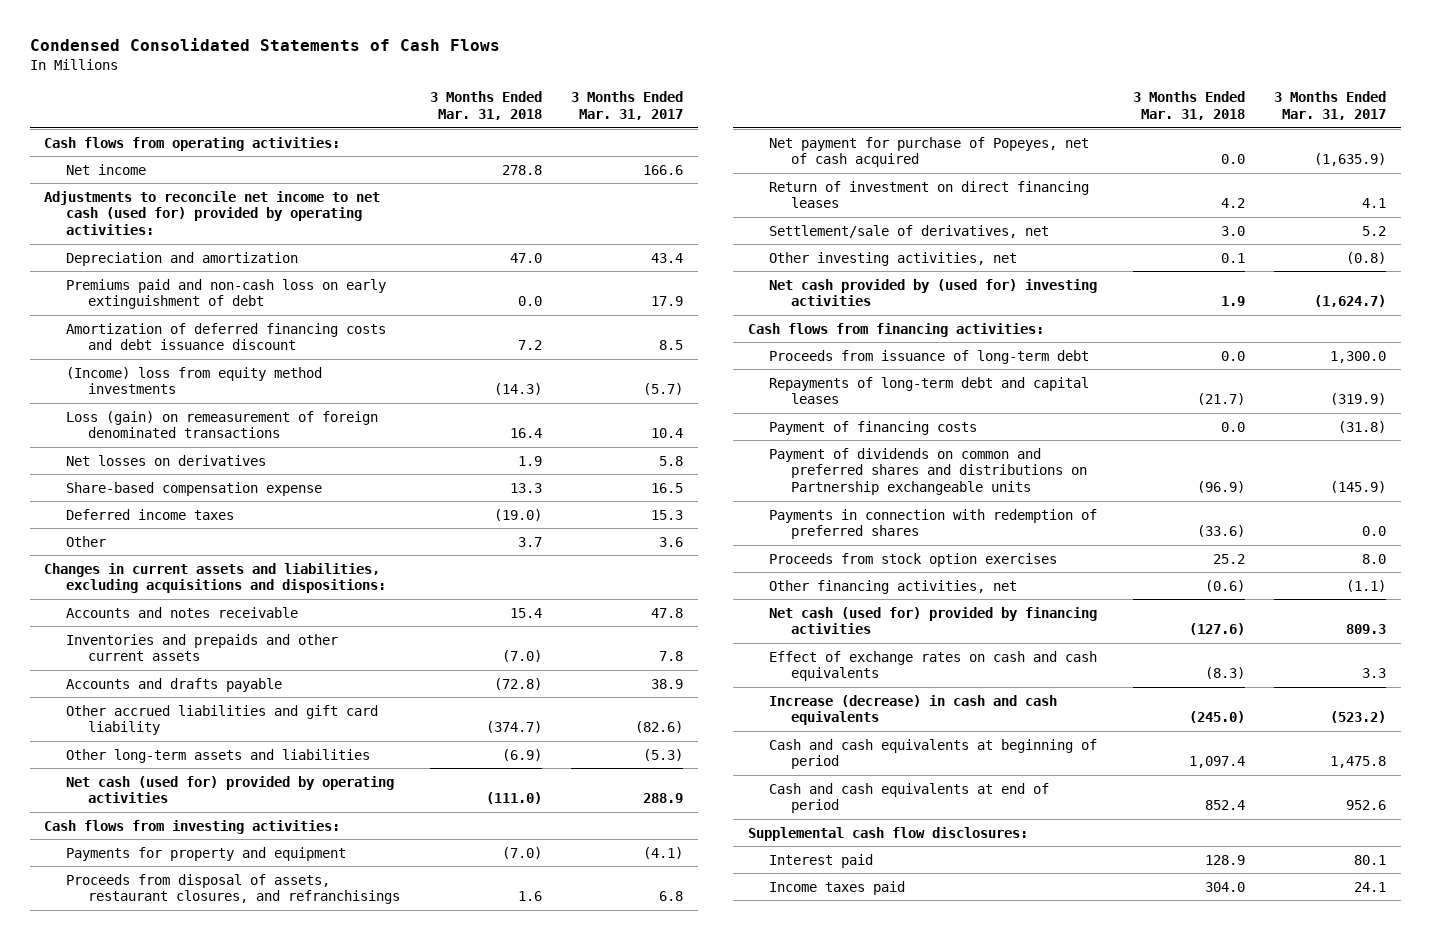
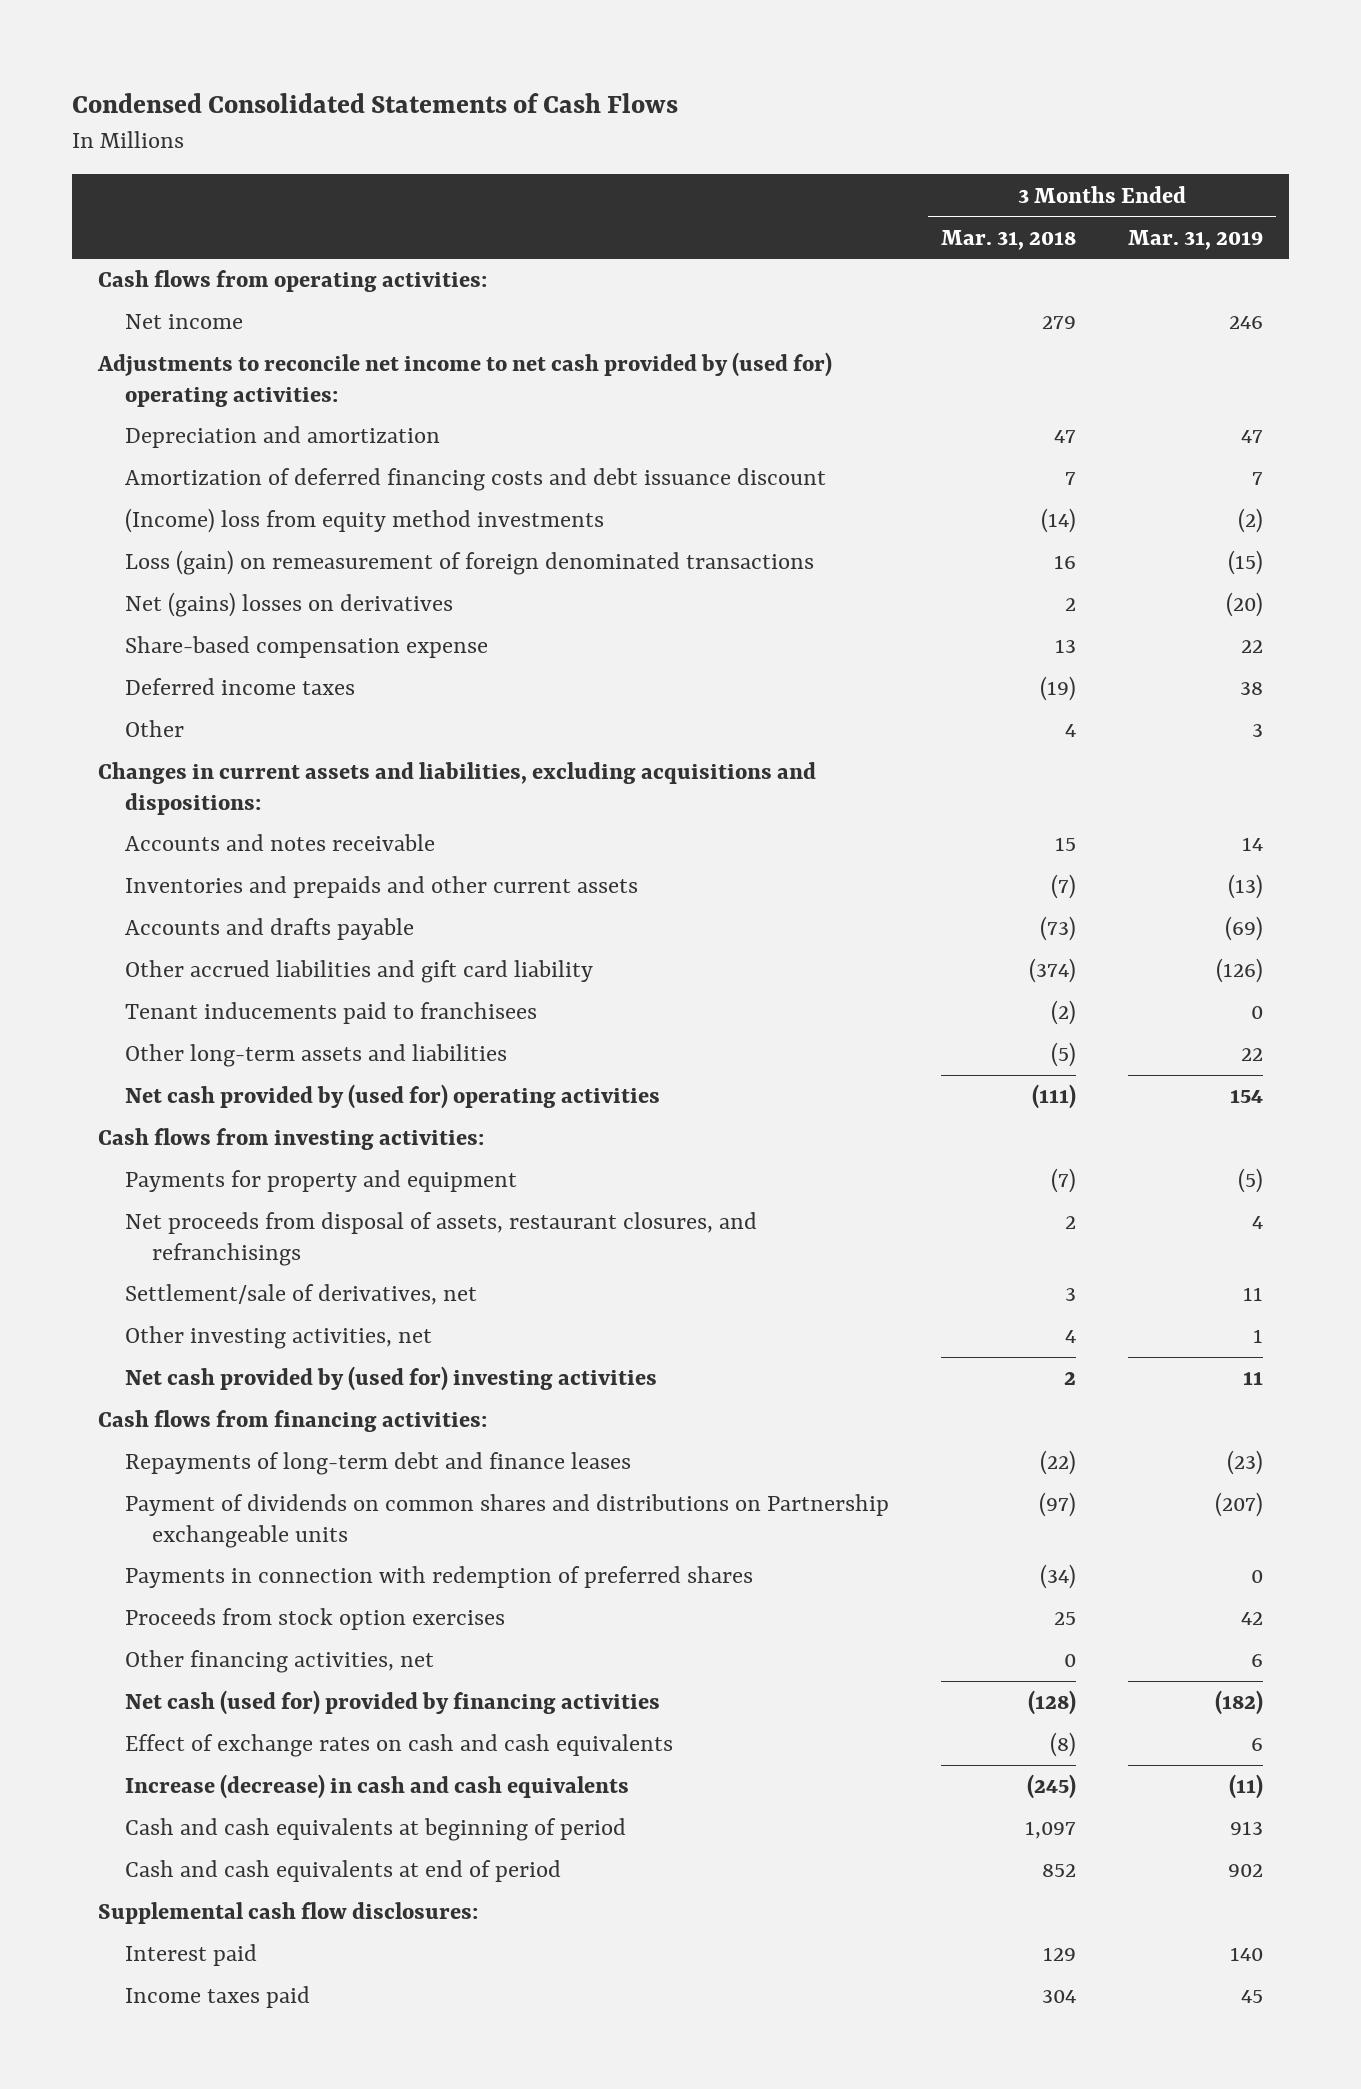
[571,91,684,121] 3 Months Ended Mar. 31, 2017 -> none
none -> [1128,229,1264,250] Mar. 31, 2019
[66,278,387,310] Premiums paid and non-cash loss on early extinguishment of debt -> none
[501,164,542,175] 278.8 -> [1042,316,1077,330] 279
[44,190,381,236] Adjustments to reconcile net income to net cash (used for) provided by operating activities: -> [97,352,833,407] Adjustments to reconcile net income to net cash provided by (used for) operating activities:
[509,252,542,263] 47.0 -> [1054,430,1077,444] 47
[517,340,542,351] 7.2 -> [1065,472,1077,486] 7
[493,383,542,396] (14.3) -> [1041,508,1077,534] (14)
[509,428,542,439] 16.4 -> [1054,555,1077,570] 16
[66,454,267,466] Net losses on derivatives -> [125,592,454,618] Net (gains) losses on derivatives
[517,455,542,466] 1.9 -> [1065,598,1077,612] 2
[509,482,542,493] 13.3 -> [1055,639,1077,654] 13
[493,508,542,521] (19.0) -> [1040,676,1077,702] (19)
[517,536,542,547] 3.7 -> [1065,724,1077,738] 4
[509,607,542,618] 15.4 -> [1055,837,1077,852] 15
[501,650,542,663] (7.0) -> [1051,874,1077,900] (7)
[493,677,542,690] (72.8) -> [1040,916,1077,942] (73)
[485,721,542,734] (374.7) -> [1029,958,1077,984] (374)
none -> [125,1002,538,1025] Tenant inducements paid to franchisees
[501,748,542,761] (6.9) -> [1051,1042,1077,1068] (5)
[66,775,395,804] Net cash (used for) provided by operating activities -> [125,1084,661,1110] Net cash provided by (used for) operating activities
[485,792,542,805] (111.0) -> [1032,1084,1077,1110] (111)
[769,136,1090,168] Net payment for purchase of Popeyes, net of cash acquired -> none
[769,180,1090,209] Return of investment on direct financing leases -> none
[501,846,542,859] (7.0) -> [1051,1168,1077,1194] (7)
[66,873,401,905] Proceeds from disposal of assets, restaurant closures, and refranchisings -> [125,1212,758,1266] Net proceeds from disposal of assets, restaurant closures, and refranchisings
[517,891,542,902] 1.6 -> [1065,1216,1077,1230] 2
[1220,225,1245,236] 3.0 -> [1065,1288,1077,1302] 3
[1220,252,1245,263] 0.1 -> [1065,1330,1077,1344] 4
[1220,296,1245,307] 1.9 -> [1064,1372,1077,1386] 2
[769,349,1090,364] Proceeds from issuance of long-term debt -> none
[769,420,978,435] Payment of financing costs -> none
[769,376,1090,405] Repayments of long-term debt and capital leases -> [125,1452,632,1476] Repayments of long-term debt and finance leases
[1196,393,1245,406] (21.7) -> [1040,1450,1077,1476] (22)
[769,447,1088,496] Payment of dividends on common and preferred shares and distributions on Partnership exchangeable units -> [125,1494,890,1548] Payment of dividends on common shares and distributions on Partnership exchangeable units
[1196,481,1245,494] (96.9) -> [1039,1492,1077,1518] (97)
[1196,525,1245,538] (33.6) -> [1040,1564,1077,1590] (34)
[1212,553,1245,564] 25.2 -> [1054,1612,1077,1626] 25
[1204,579,1245,592] (0.6) -> [1064,1654,1077,1668] 0
[1188,623,1245,636] (127.6) -> [1028,1690,1077,1716] (128)
[1204,667,1245,680] (8.3) -> [1050,1732,1077,1758] (8)
[1188,711,1245,724] (245.0) -> [1027,1774,1077,1800] (245)
[1188,756,1245,769] 1,097.4 -> [1025,1821,1077,1840] 1,097
[1204,800,1245,811] 852.4 -> [1042,1864,1077,1878] 852
[1204,854,1245,865] 128.9 -> [1043,1947,1077,1962] 129
[1204,881,1245,892] 304.0 -> [1042,1990,1077,2004] 304

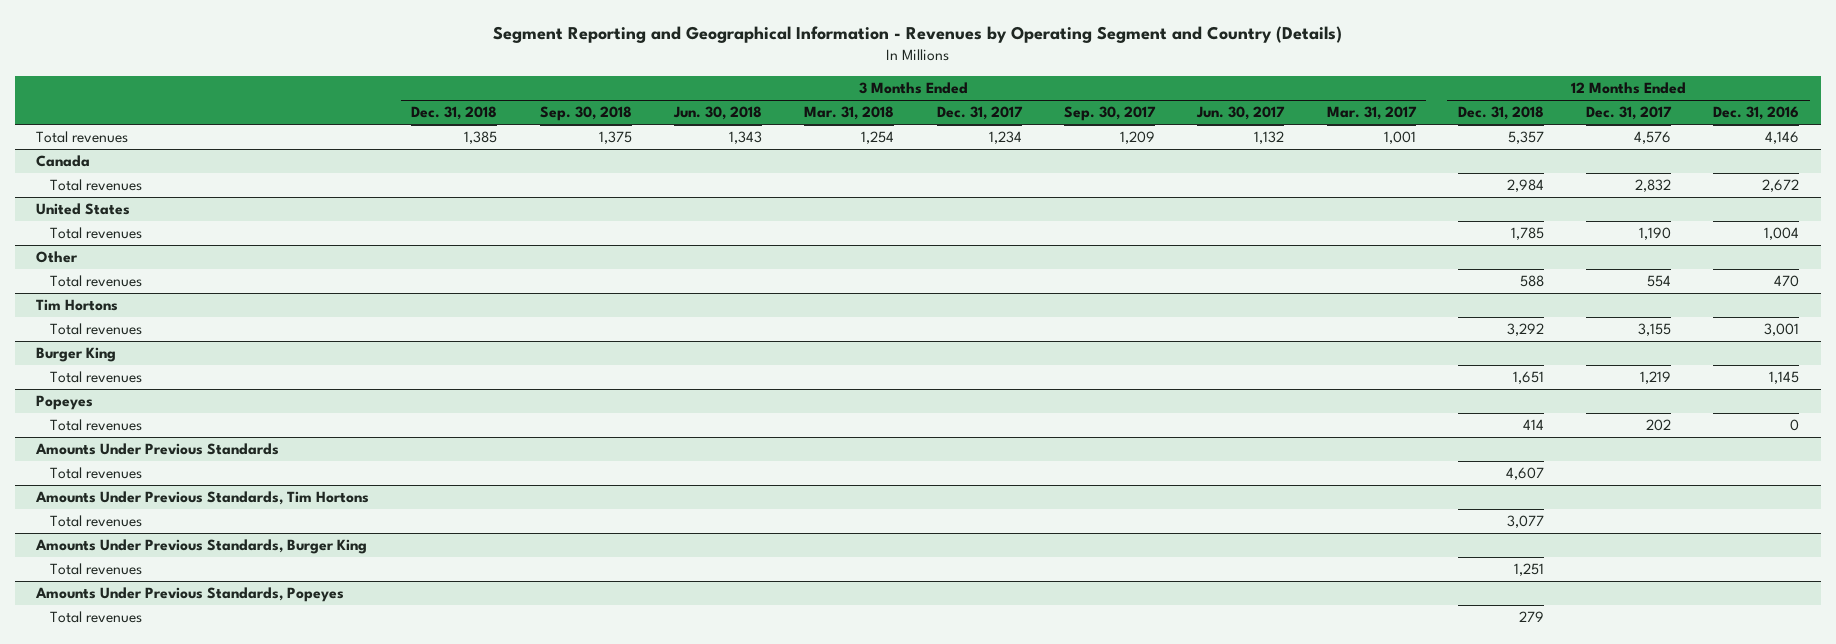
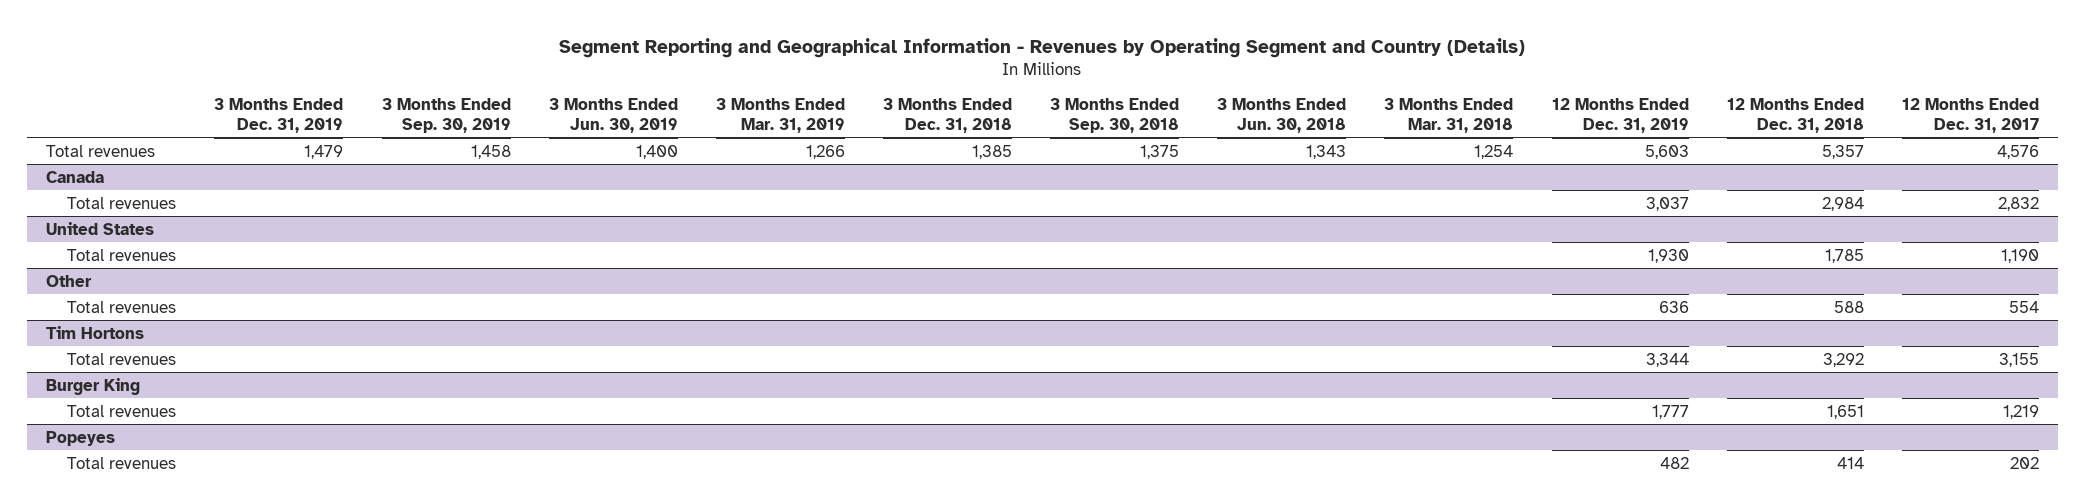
[936,106,1023,121] Dec. 31, 2017 -> none
[1063,106,1156,122] Sep. 30, 2017 -> none
[1196,106,1286,121] Jun. 30, 2017 -> none
[1326,106,1417,121] Mar. 31, 2017 -> none
[1713,106,1800,121] Dec. 31, 2016 -> none
none -> [214,98,344,134] 3 Months Ended Dec. 31, 2019
none -> [381,98,511,134] 3 Months Ended Sep. 30, 2019
none -> [548,98,678,134] 3 Months Ended Jun. 30, 2019
none -> [715,98,845,134] 3 Months Ended Mar. 31, 2019
none -> [1551,98,1689,134] 12 Months Ended Dec. 31, 2019
[35,443,280,456] Amounts Under Previous Standards -> none
[49,467,142,480] Total revenues -> none
[35,491,370,506] Amounts Under Previous Standards, Tim Hortons -> none
[49,515,142,528] Total revenues -> none
[35,539,368,555] Amounts Under Previous Standards, Burger King -> none
[49,563,142,576] Total revenues -> none
[35,587,345,603] Amounts Under Previous Standards, Popeyes -> none
[49,611,142,624] Total revenues -> none

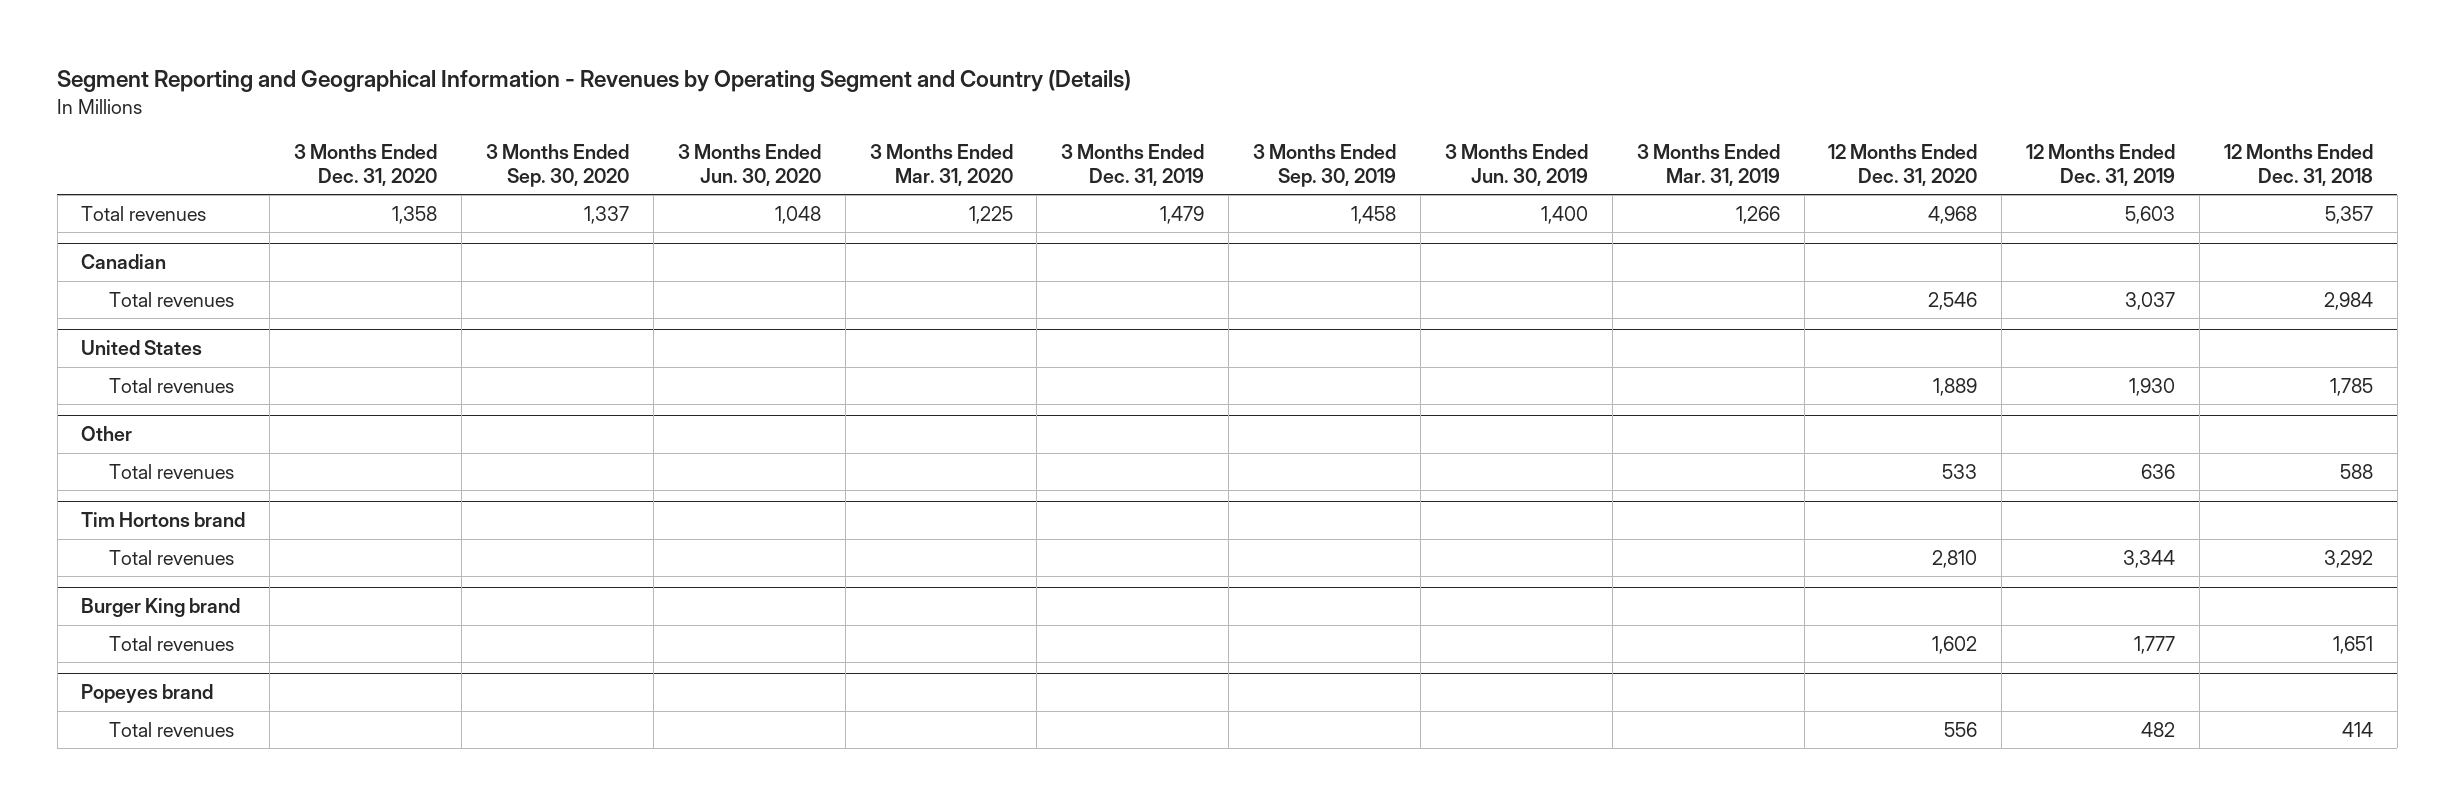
[883,98,1013,134] 3 Months Ended Dec. 31, 2018 -> none
[1050,98,1180,134] 3 Months Ended Sep. 30, 2018 -> none
[1217,98,1347,134] 3 Months Ended Jun. 30, 2018 -> none
[1384,98,1514,134] 3 Months Ended Mar. 31, 2018 -> none
[1901,98,2039,134] 12 Months Ended Dec. 31, 2017 -> none
none -> [294,143,438,186] 3 Months Ended Dec. 31, 2020
none -> [486,143,630,187] 3 Months Ended Sep. 30, 2020
none -> [677,143,821,186] 3 Months Ended Jun. 30, 2020
none -> [869,143,1013,186] 3 Months Ended Mar. 31, 2020
none -> [1828,143,1978,186] 12 Months Ended Dec. 31, 2020
[45,170,104,183] Canada -> [81,254,167,270] Canadian
[45,325,144,339] Tim Hortons -> [81,512,246,528] Tim Hortons brand
[45,377,140,395] Burger King -> [81,598,241,618] Burger King brand
[45,430,115,446] Popeyes -> [81,684,214,704] Popeyes brand

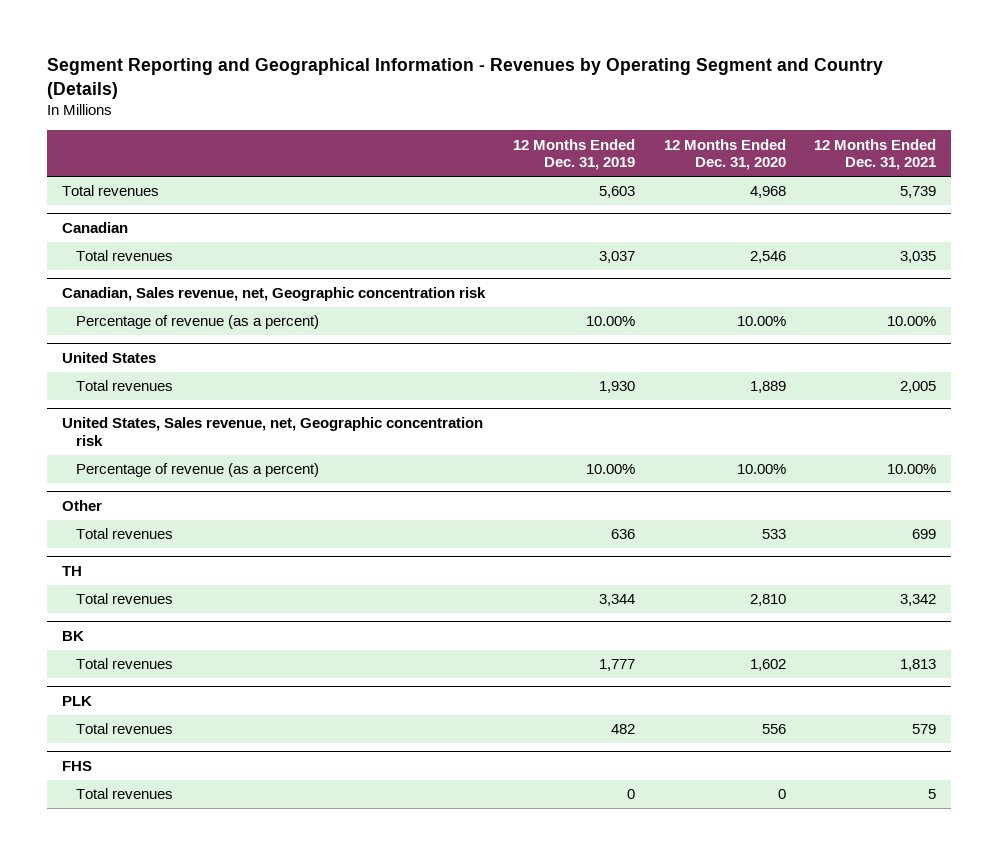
[294,143,438,186] 3 Months Ended Dec. 31, 2020 -> none
[486,143,630,187] 3 Months Ended Sep. 30, 2020 -> none
[677,143,821,186] 3 Months Ended Jun. 30, 2020 -> none
[869,143,1013,186] 3 Months Ended Mar. 31, 2020 -> none
[1061,143,1205,186] 3 Months Ended Dec. 31, 2019 -> none
[1253,143,1397,187] 3 Months Ended Sep. 30, 2019 -> none
[1444,143,1588,186] 3 Months Ended Jun. 30, 2019 -> none
[1636,143,1780,186] 3 Months Ended Mar. 31, 2019 -> none
[2224,143,2374,186] 12 Months Ended Dec. 31, 2018 -> none
none -> [814,138,937,171] 12 Months Ended Dec. 31, 2021
none -> [61,287,486,302] Canadian, Sales revenue, net, Geographic concentration risk
none -> [76,315,320,330] Percentage of revenue (as a percent)
none -> [61,417,483,447] United States, Sales revenue, net, Geographic concentration risk
none -> [76,463,320,478] Percentage of revenue (as a percent)
[81,512,246,528] Tim Hortons brand -> [61,566,82,577] TH
[81,598,241,618] Burger King brand -> [61,631,84,642] BK
[81,684,214,704] Popeyes brand -> [61,696,92,707] PLK
none -> [61,761,92,772] FHS
none -> [76,788,174,800] Total revenues

